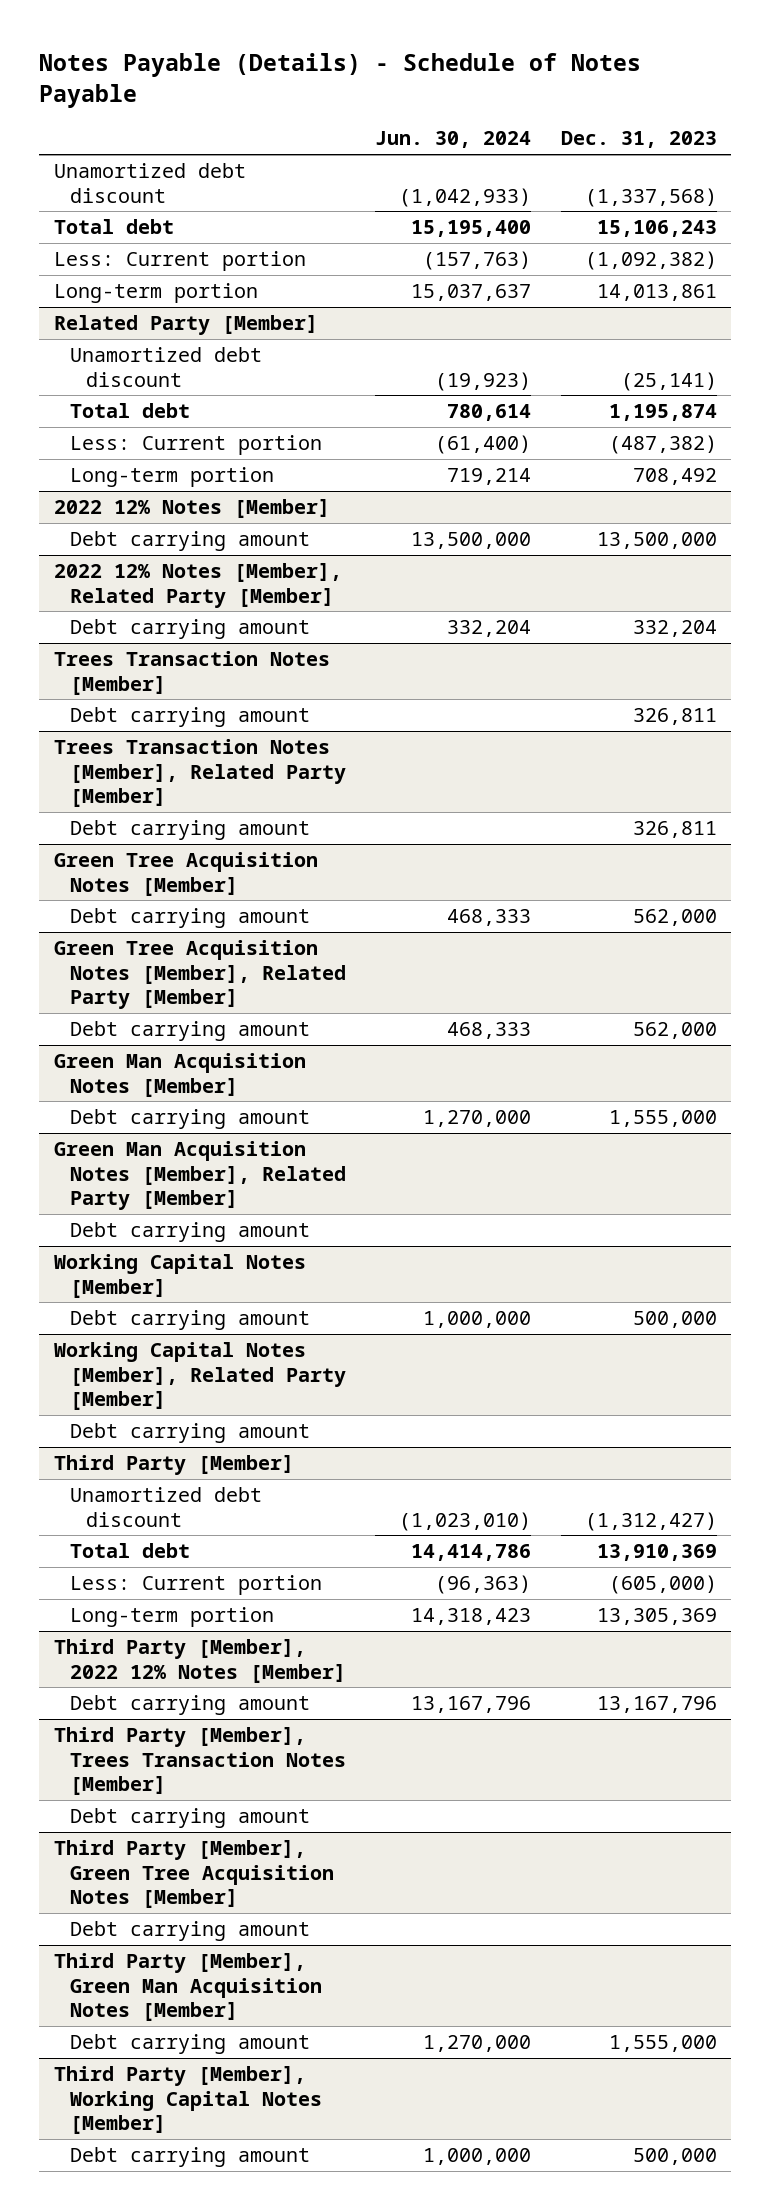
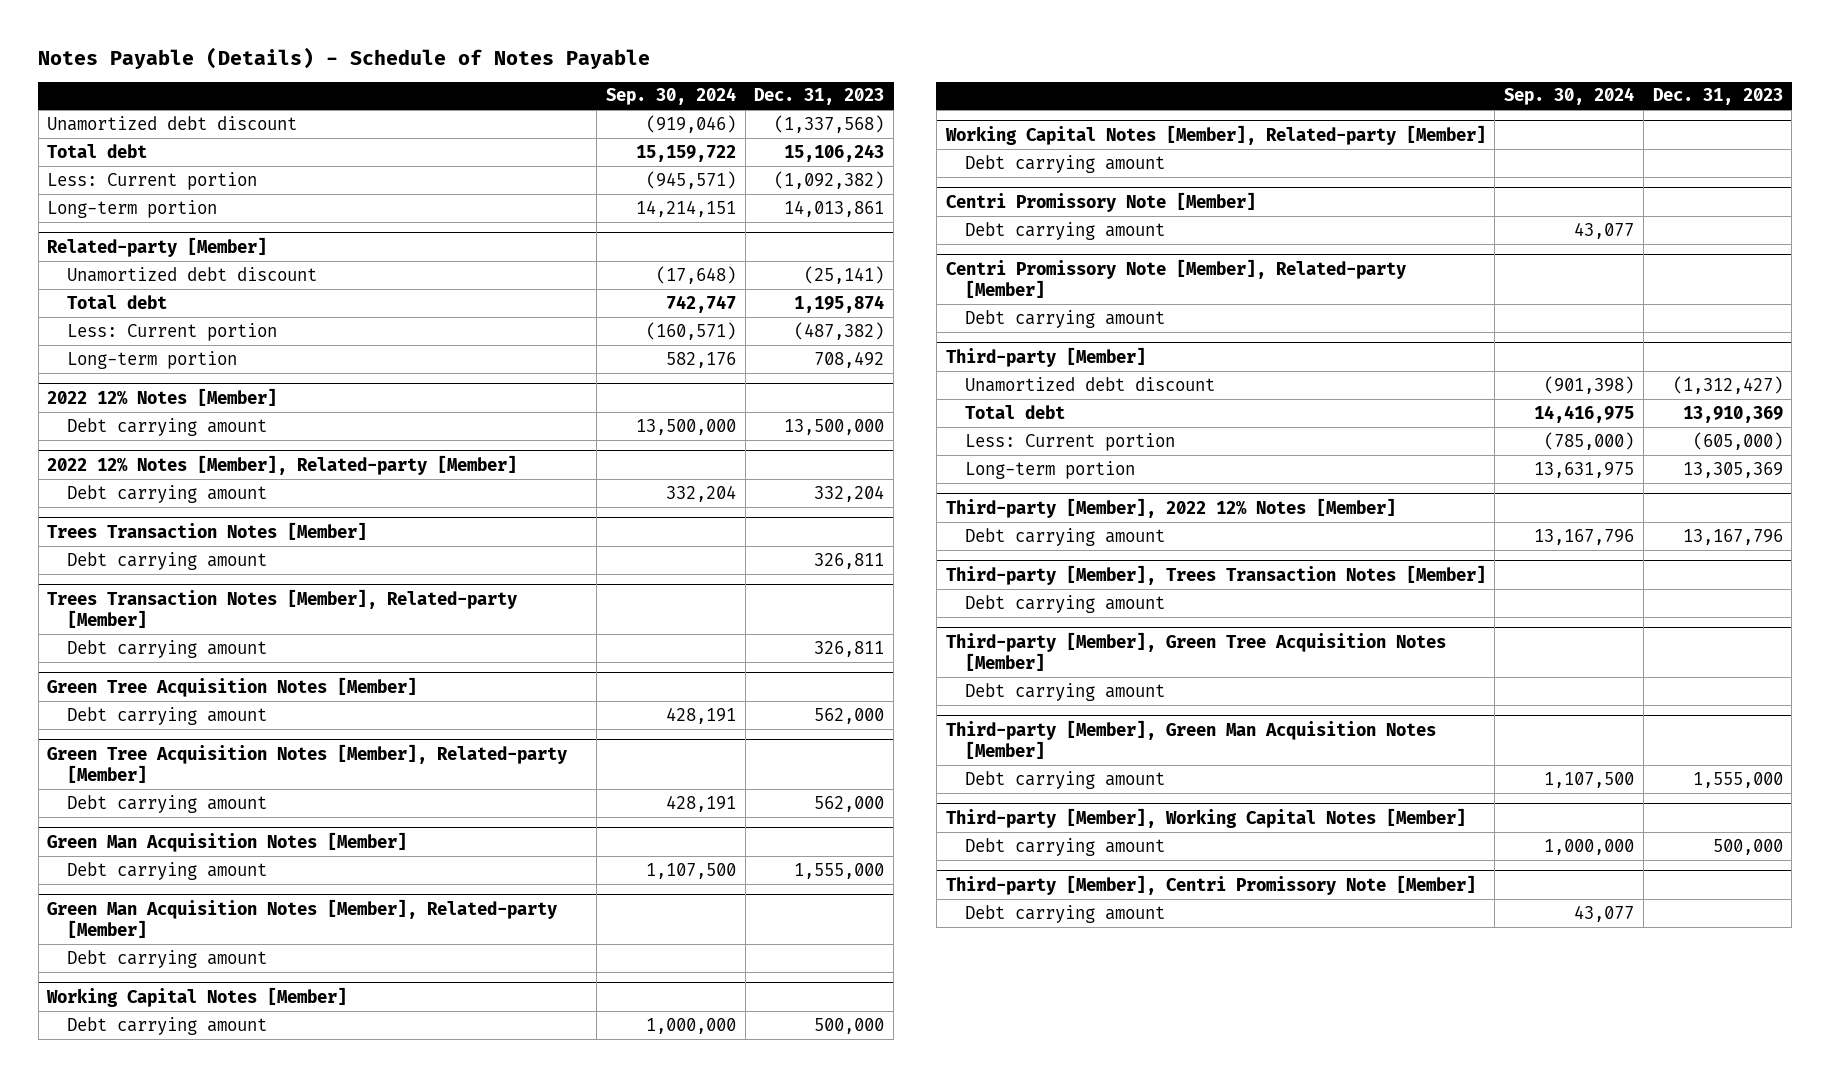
[375,131,532,149] Jun. 30, 2024 -> none
none -> [605,87,736,106] Sep. 30, 2024
[53,315,318,336] Related Party [Member] -> [47,236,268,257] Related-party [Member]
[53,563,342,608] 2022 12% Notes [Member], Related Party [Member] -> [47,454,518,475] 2022 12% Notes [Member], Related-party [Member]
[53,739,347,807] Trees Transaction Notes [Member], Related Party [Member] -> [47,588,518,628] Trees Transaction Notes [Member], Related-party [Member]
[53,940,347,1009] Green Tree Acquisition Notes [Member], Related Party [Member] -> [47,743,568,783] Green Tree Acquisition Notes [Member], Related-party [Member]
[53,1141,347,1210] Green Man Acquisition Notes [Member], Related Party [Member] -> [47,898,558,938] Green Man Acquisition Notes [Member], Related-party [Member]
[53,1342,347,1410] Working Capital Notes [Member], Related Party [Member] -> [944,124,1486,145] Working Capital Notes [Member], Related-party [Member]
none -> [945,191,1256,212] Centri Promissory Note [Member]
none -> [965,221,1166,240] Debt carrying amount
none -> [945,258,1406,298] Centri Promissory Note [Member], Related-party [Member]
none -> [965,309,1166,328] Debt carrying amount
[53,1455,294,1476] Third Party [Member] -> [945,346,1146,367] Third-party [Member]
[53,1639,347,1683] Third Party [Member], 2022 12% Notes [Member] -> [945,497,1396,518] Third-party [Member], 2022 12% Notes [Member]
[53,1727,347,1795] Third Party [Member], Trees Transaction Notes [Member] -> [945,564,1486,585] Third-party [Member], Trees Transaction Notes [Member]
[53,1840,335,1908] Third Party [Member], Green Tree Acquisition Notes [Member] -> [945,631,1446,671] Third-party [Member], Green Tree Acquisition Notes [Member]
[53,1953,323,2021] Third Party [Member], Green Man Acquisition Notes [Member] -> [945,719,1436,759] Third-party [Member], Green Man Acquisition Notes [Member]
[53,2066,323,2134] Third Party [Member], Working Capital Notes [Member] -> [945,807,1466,828] Third-party [Member], Working Capital Notes [Member]
none -> [945,874,1476,895] Third-party [Member], Centri Promissory Note [Member]
none -> [965,904,1166,923] Debt carrying amount

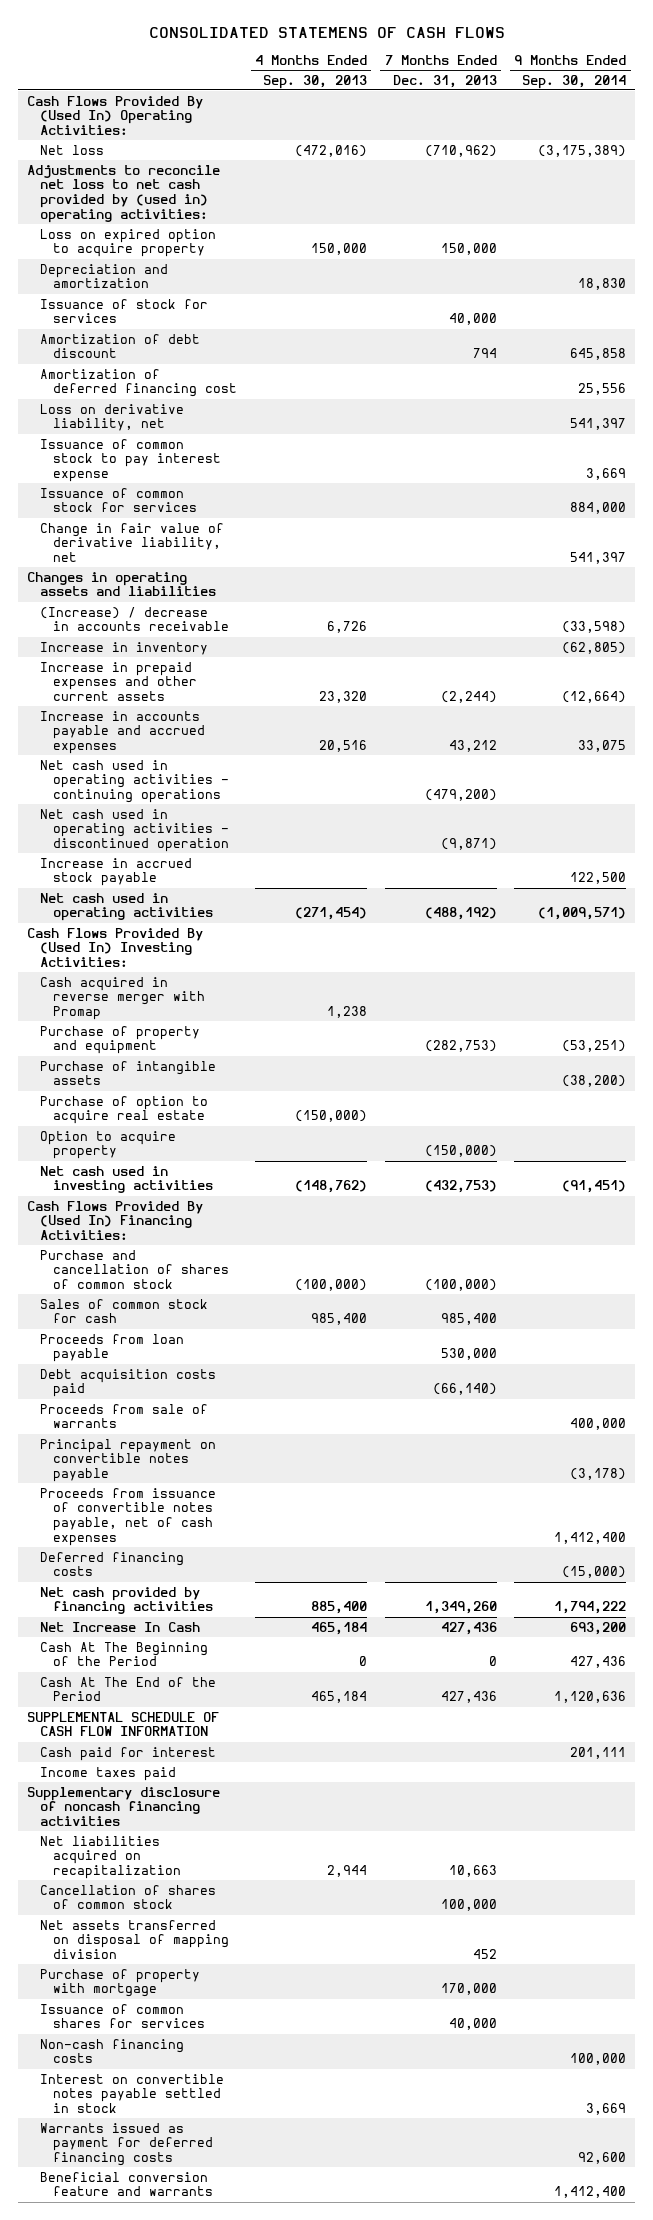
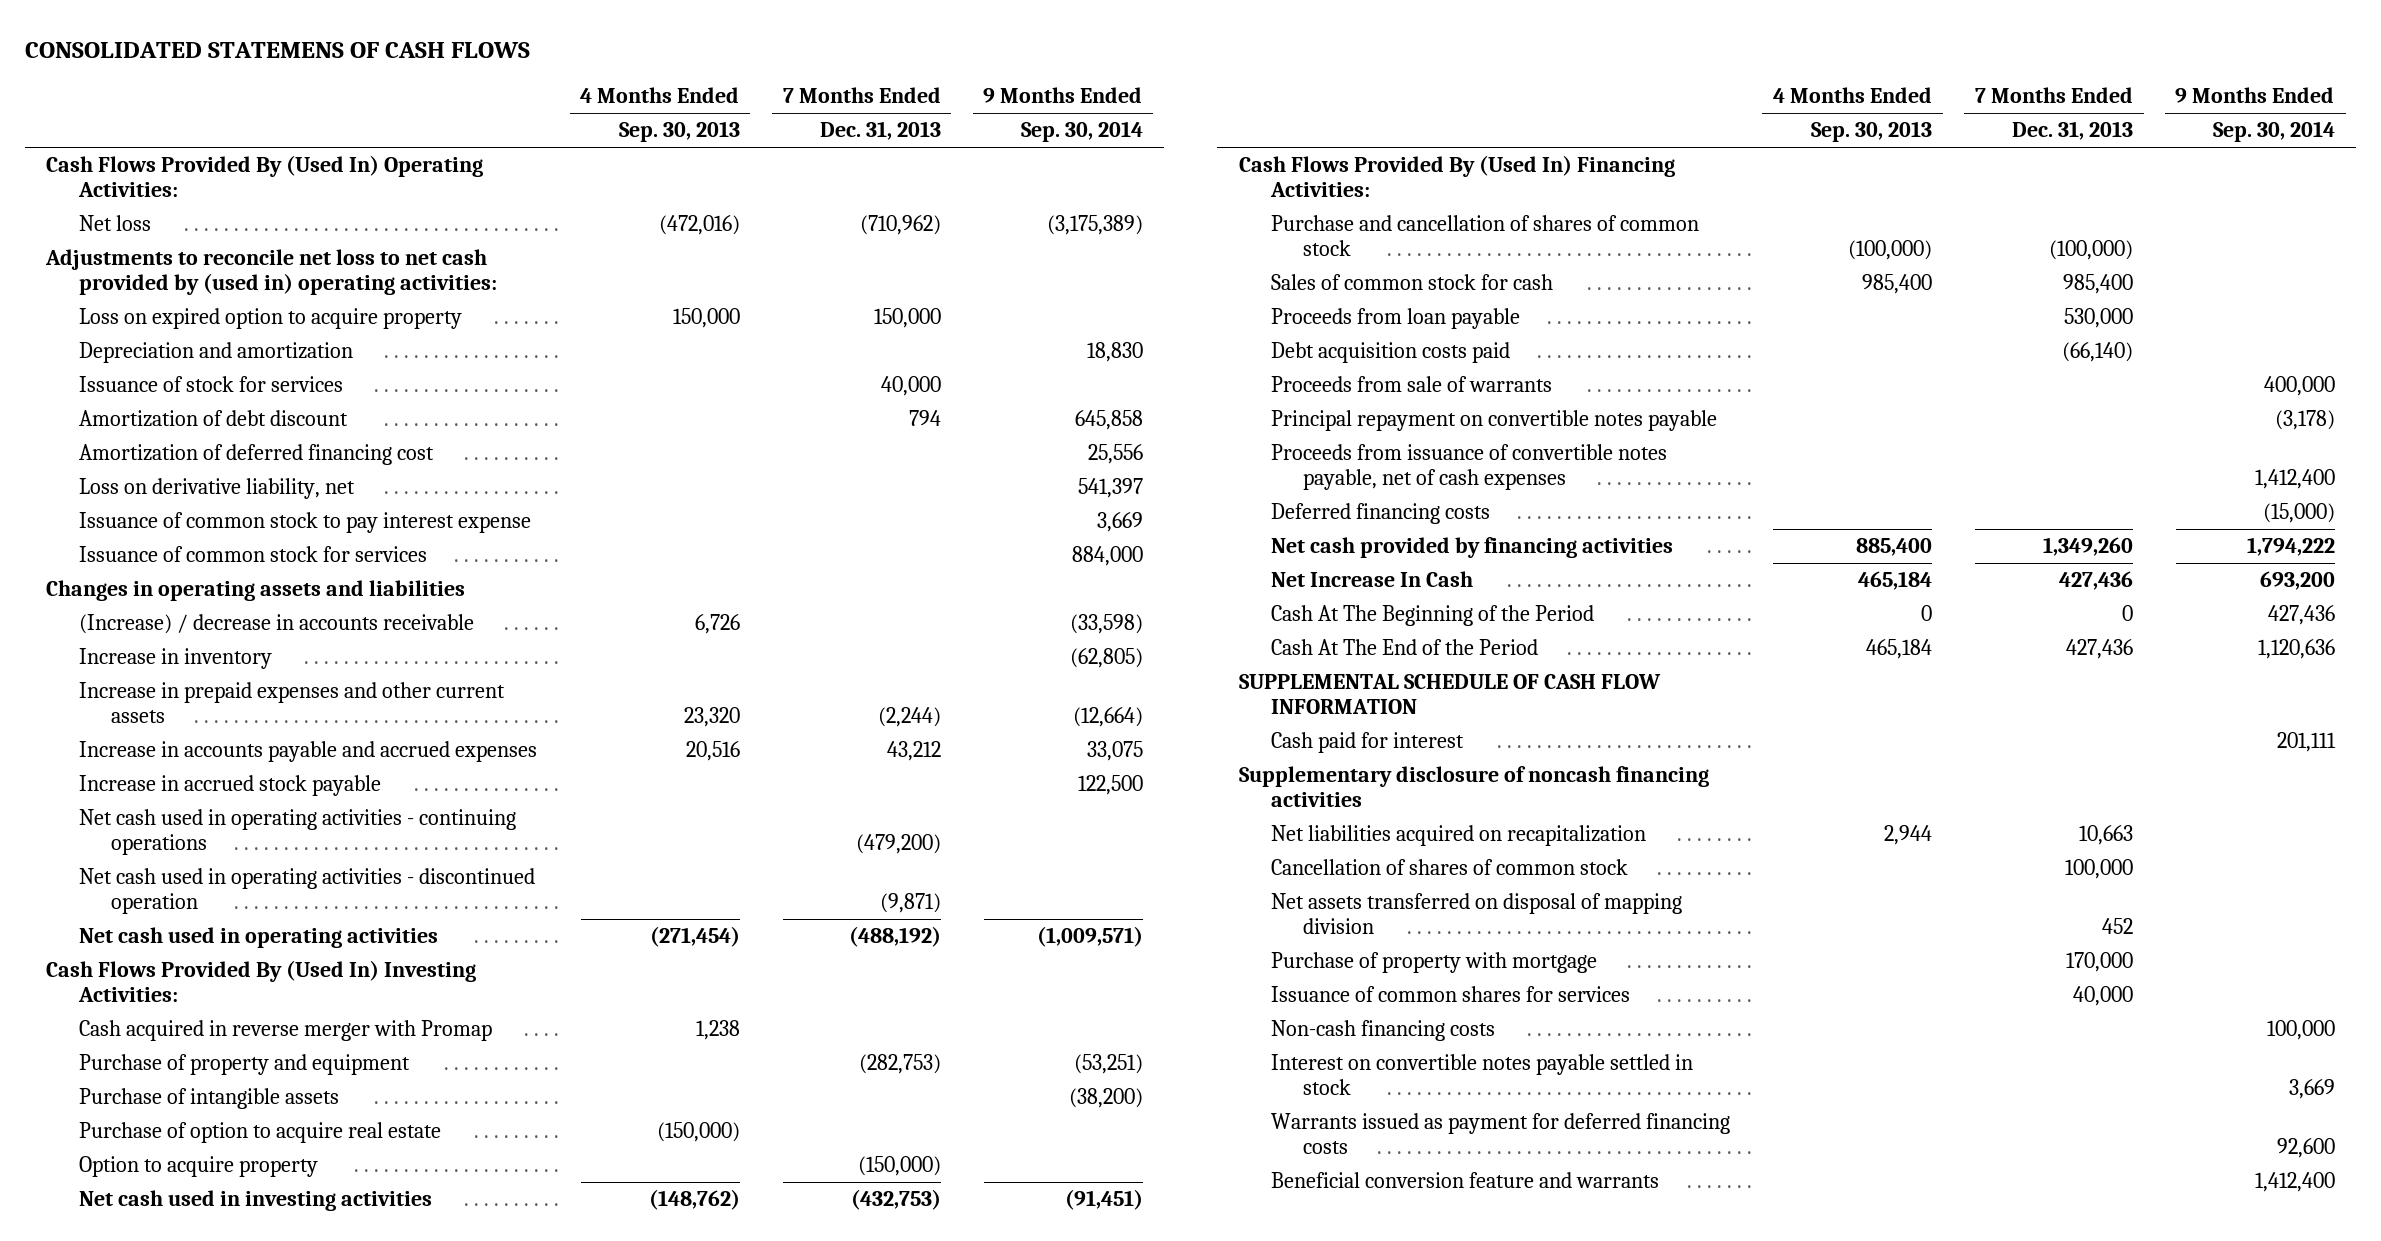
[40,522,225,563] Change in fair value of derivative liability, net -> none
[40,857,193,887] Increase in accrued stock payable -> [78,775,381,797] Increase in accrued stock payable
[40,1766,177,1781] Income taxes paid -> none

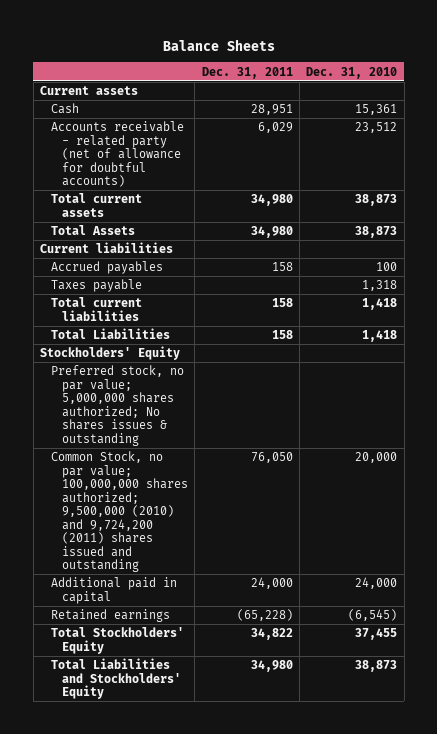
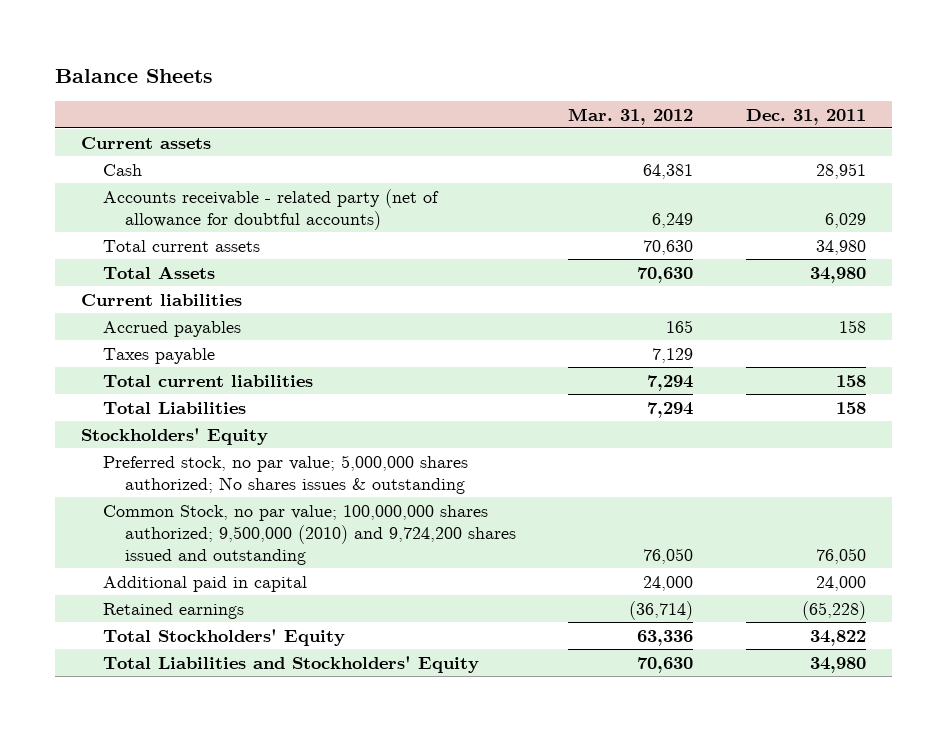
[306,66,398,79] Dec. 31, 2010 -> none
none -> [568,107,694,125] Mar. 31, 2012
[51,451,189,573] Common Stock, no par value; 100,000,000 shares authorized; 9,500,000 (2010) and 9,724,200 (2011) shares issued and outstanding -> [102,504,516,565] Common Stock, no par value; 100,000,000 shares authorized; 9,500,000 (2010) and 9,724,200 shares issued and outstanding

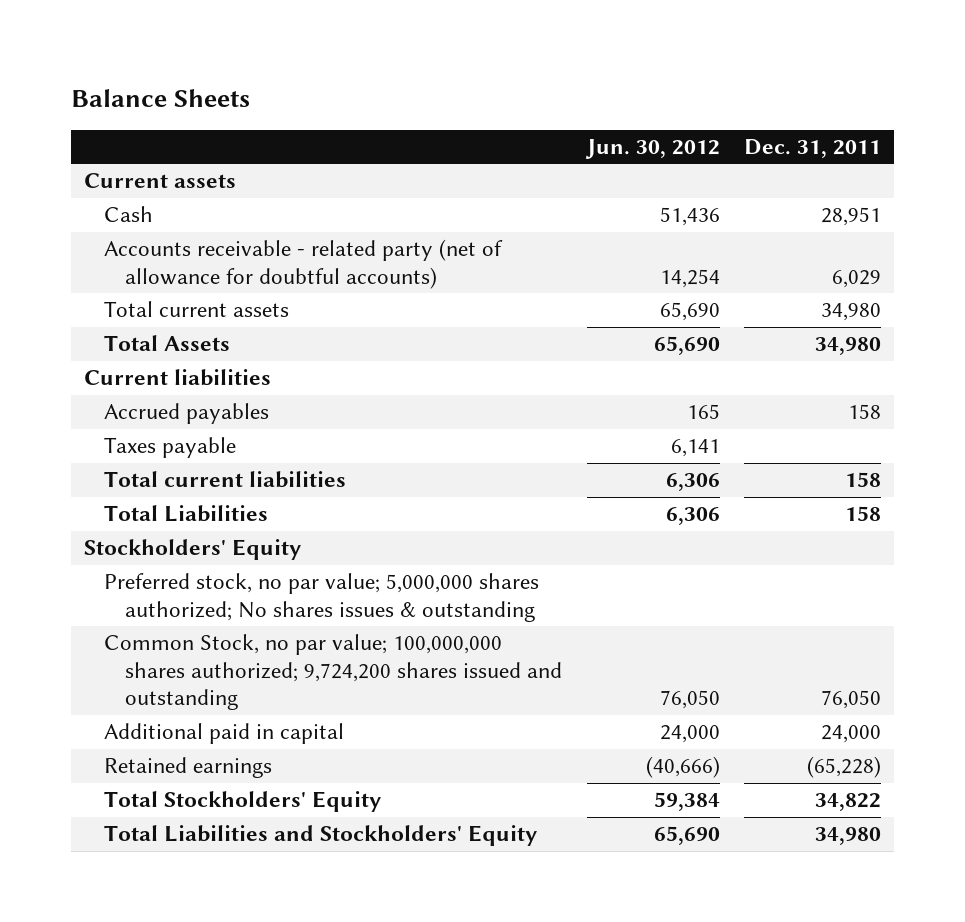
[568,107,694,125] Mar. 31, 2012 -> none
none -> [584,138,720,159] Jun. 30, 2012
[102,504,516,565] Common Stock, no par value; 100,000,000 shares authorized; 9,500,000 (2010) and 9,724,200 shares issued and outstanding -> [104,634,562,711] Common Stock, no par value; 100,000,000 shares authorized; 9,724,200 shares issued and outstanding

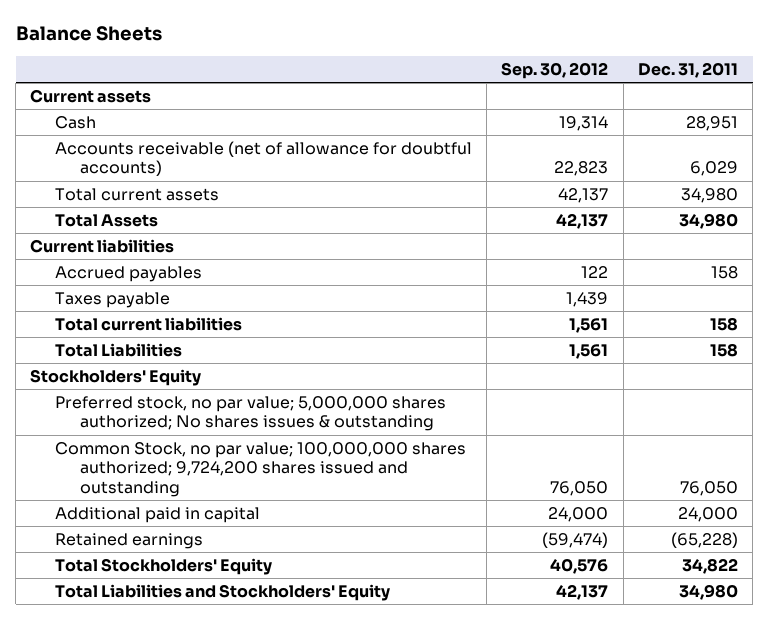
[584,138,720,159] Jun. 30, 2012 -> none
none -> [501,62,609,80] Sep. 30, 2012
[104,239,504,289] Accounts receivable - related party (net of allowance for doubtful accounts) -> [54,140,472,177] Accounts receivable (net of allowance for doubtful accounts)

